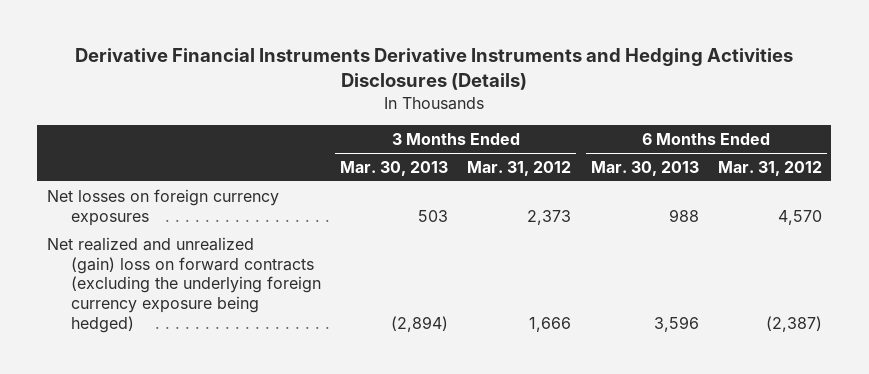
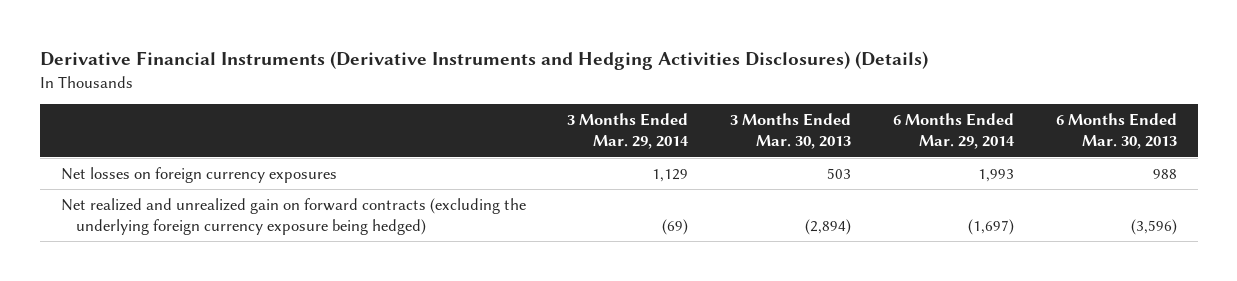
[75,48,794,91] Derivative Financial Instruments Derivative Instruments and Hedging Activities Disclosures (Details) -> [39,51,928,71] Derivative Financial Instruments (Derivative Instruments and Hedging Activities Disclosures) (Details)
[467,160,572,176] Mar. 31, 2012 -> none
[717,160,822,176] Mar. 31, 2012 -> none
none -> [567,113,690,150] 3 Months Ended Mar. 29, 2014
none -> [893,113,1016,150] 6 Months Ended Mar. 29, 2014
[46,236,321,334] Net realized and unrealized (gain) loss on forward contracts (excluding the underlying foreign currency exposure being hedged) -> [60,198,526,236] Net realized and unrealized gain on forward contracts (excluding the underlying foreign currency exposure being hedged)
[653,316,699,333] 3,596 -> [1130,219,1177,236] (3,596)

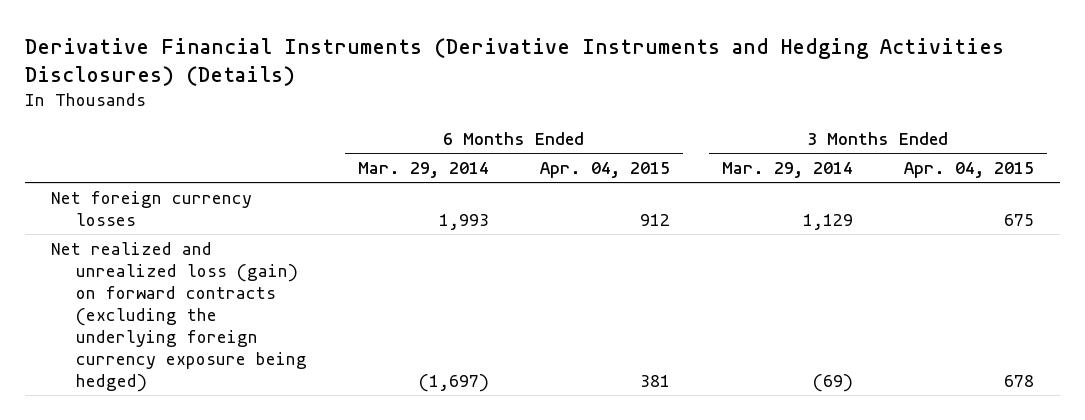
[730,113,852,150] 3 Months Ended Mar. 30, 2013 -> none
[1055,113,1177,150] 6 Months Ended Mar. 30, 2013 -> none
none -> [540,161,671,178] Apr. 04, 2015
none -> [904,161,1035,178] Apr. 04, 2015
[60,167,337,184] Net losses on foreign currency exposures -> [51,190,253,226] Net foreign currency losses
[60,198,526,236] Net realized and unrealized gain on forward contracts (excluding the underlying foreign currency exposure being hedged) -> [51,241,307,392] Net realized and unrealized loss (gain) on forward contracts (excluding the underlying foreign currency exposure being hedged)

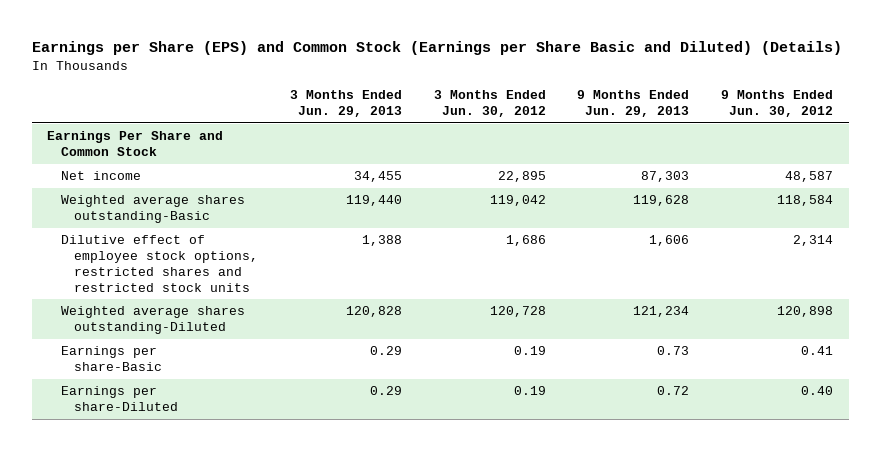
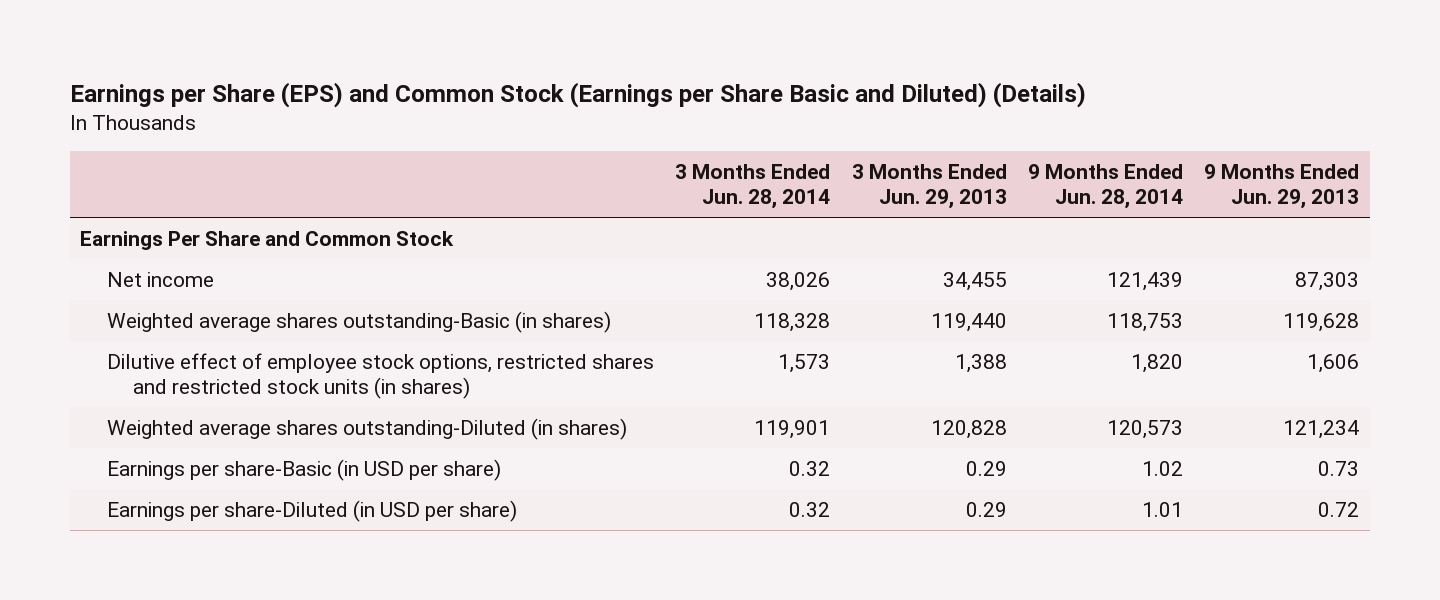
[433,90,546,118] 3 Months Ended Jun. 30, 2012 -> none
[721,90,834,118] 9 Months Ended Jun. 30, 2012 -> none
none -> [675,163,831,210] 3 Months Ended Jun. 28, 2014
none -> [1027,163,1183,210] 9 Months Ended Jun. 28, 2014
[60,195,245,224] Weighted average shares outstanding-Basic -> [106,310,611,333] Weighted average shares outstanding-Basic (in shares)
[60,235,259,292] Dilutive effect of employee stock options, restricted shares and restricted stock units -> [106,352,654,399] Dilutive effect of employee stock options, restricted shares and restricted stock units (in shares)
[60,306,245,335] Weighted average shares outstanding-Diluted -> [106,417,627,440] Weighted average shares outstanding-Diluted (in shares)
[60,346,163,372] Earnings per share-Basic -> [106,458,501,481] Earnings per share-Basic (in USD per share)
[60,386,179,412] Earnings per share-Diluted -> [106,499,517,522] Earnings per share-Diluted (in USD per share)

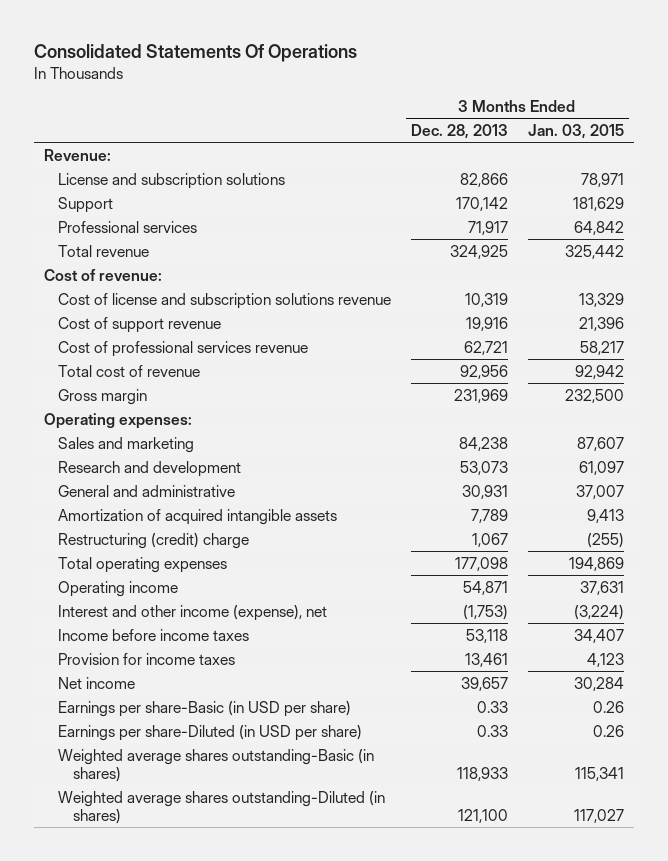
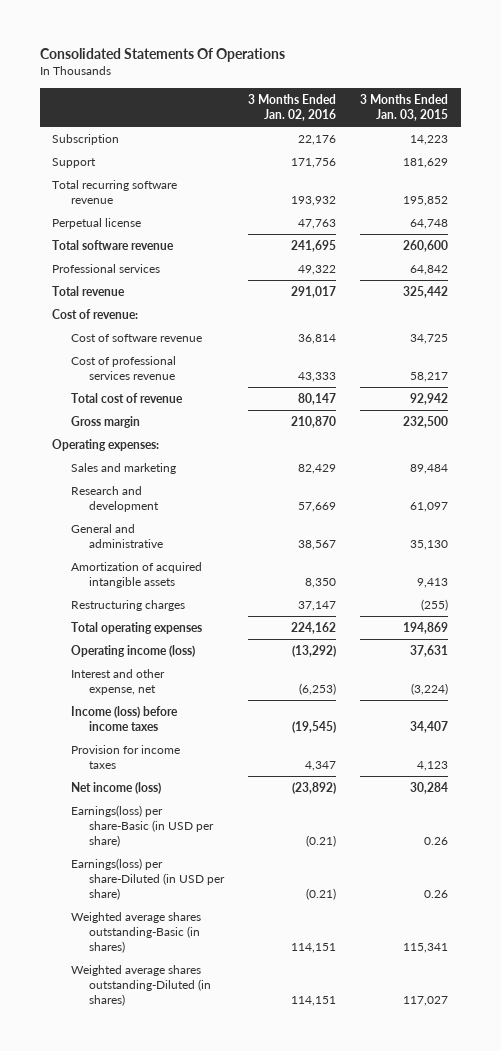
[411,123,509,139] Dec. 28, 2013 -> none
none -> [248,93,337,121] 3 Months Ended Jan. 02, 2016
[44,148,112,161] Revenue: -> none
[58,172,286,189] License and subscription solutions -> none
none -> [52,134,120,146] Subscription
none -> [52,180,178,205] Total recurring software revenue
none -> [52,218,142,230] Perpetual license
none -> [52,240,175,251] Total software revenue
[58,316,222,333] Cost of support revenue -> none
[58,292,392,309] Cost of license and subscription solutions revenue -> [70,334,202,343] Cost of software revenue
[578,292,624,307] 13,329 -> [410,334,449,345] 34,725
[576,436,624,451] 87,607 -> [410,464,449,475] 89,484
[575,484,624,499] 37,007 -> [410,540,449,551] 35,130
[58,532,250,549] Restructuring (credit) charge -> [70,600,185,612] Restructuring charges
[58,580,179,597] Operating income -> [70,645,195,658] Operating income (loss)
[58,604,328,621] Interest and other income (expense), net -> [70,669,165,696] Interest and other expense, net
[58,628,250,641] Income before income taxes -> [70,706,178,732] Income (loss) before income taxes
[58,676,136,689] Net income -> [70,782,161,795] Net income (loss)
[58,700,352,717] Earnings per share-Basic (in USD per share) -> [70,805,215,847] Earnings(loss) per share-Basic (in USD per share)
[58,724,363,741] Earnings per share-Diluted (in USD per share) -> [70,858,226,900] Earnings(loss) per share-Diluted (in USD per share)

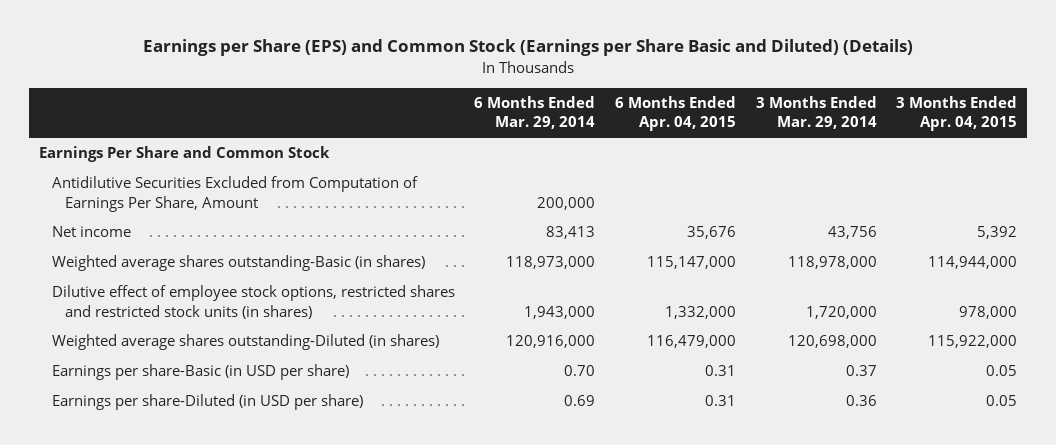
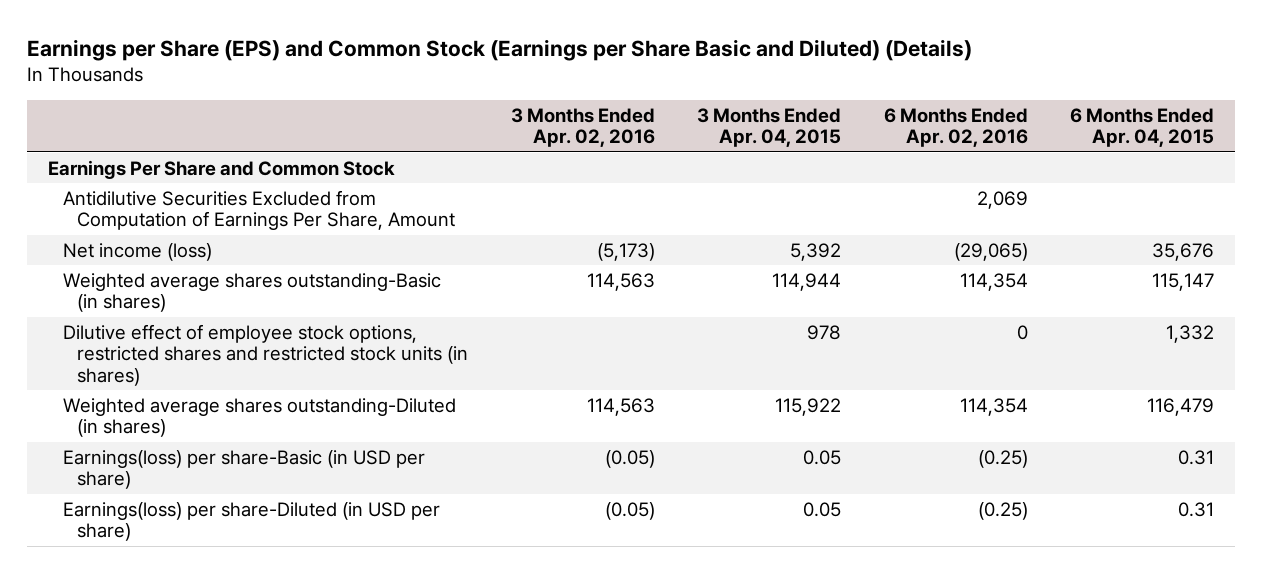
[474,96,596,130] 6 Months Ended Mar. 29, 2014 -> none
[755,96,877,130] 3 Months Ended Mar. 29, 2014 -> none
none -> [510,107,655,148] 3 Months Ended Apr. 02, 2016
none -> [883,107,1028,148] 6 Months Ended Apr. 02, 2016
[51,226,131,238] Net income -> [62,242,212,261] Net income (loss)
[647,256,737,270] 115,147,000 -> [1152,272,1215,291] 115,147
[928,256,1018,270] 114,944,000 -> [772,272,842,291] 114,944
[665,305,737,319] 1,332,000 -> [1166,324,1215,343] 1,332
[959,305,1018,319] 978,000 -> [807,324,842,340] 978
[647,335,737,349] 116,479,000 -> [1147,397,1215,416] 116,479
[928,335,1018,349] 115,922,000 -> [775,397,842,416] 115,922
[51,364,349,381] Earnings per share-Basic (in USD per share) -> [62,449,425,490] Earnings(loss) per share-Basic (in USD per share)
[51,394,363,411] Earnings per share-Diluted (in USD per share) -> [62,501,440,542] Earnings(loss) per share-Diluted (in USD per share)

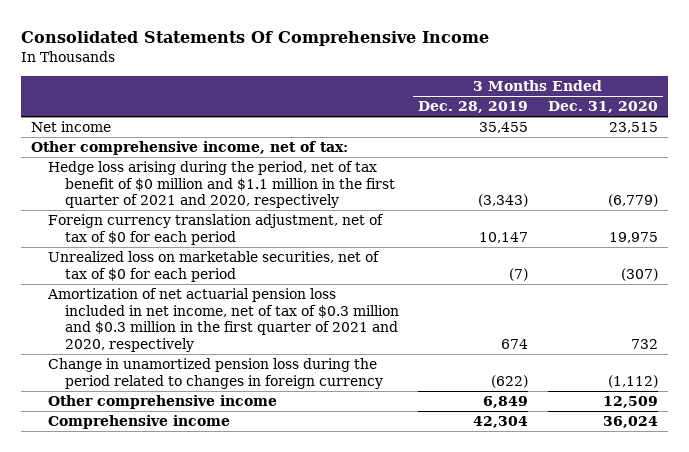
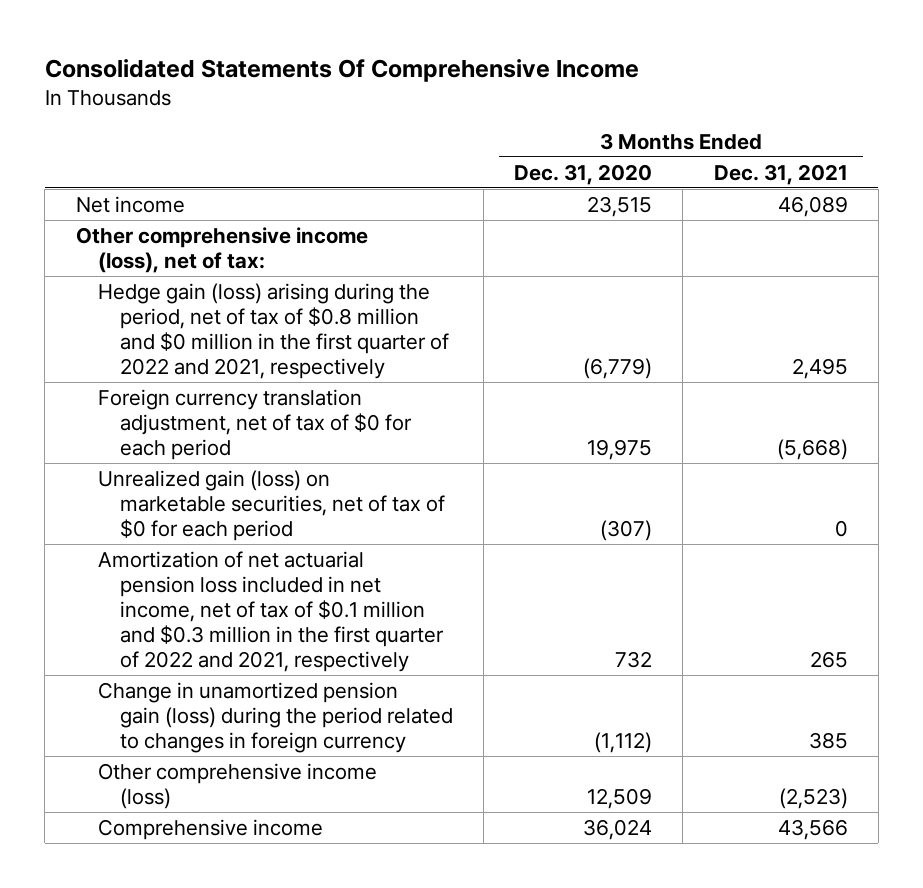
[418,101,529,114] Dec. 28, 2019 -> none
none -> [713,163,848,185] Dec. 31, 2021
[31,141,349,156] Other comprehensive income, net of tax: -> [75,226,368,273] Other comprehensive income (loss), net of tax:
[47,161,395,209] Hedge loss arising during the period, net of tax benefit of $0 million and $1.1 million in the first quarter of 2021 and 2020, respectively -> [97,282,449,380] Hedge gain (loss) arising during the period, net of tax of $0.8 million and $0 million in the first quarter of 2022 and 2021, respectively
[47,251,380,282] Unrealized loss on marketable securities, net of tax of $0 for each period -> [97,469,445,541] Unrealized gain (loss) on marketable securities, net of tax of $0 for each period
[46,288,399,353] Amortization of net actuarial pension loss included in net income, net of tax of $0.3 million and $0.3 million in the first quarter of 2021 and 2020, respectively -> [97,550,444,673] Amortization of net actuarial pension loss included in net income, net of tax of $0.1 million and $0.3 million in the first quarter of 2022 and 2021, respectively
[47,358,383,389] Change in unamortized pension loss during the period related to changes in foreign currency -> [97,681,453,753] Change in unamortized pension gain (loss) during the period related to changes in foreign currency
[47,395,277,410] Other comprehensive income -> [97,762,377,809] Other comprehensive income (loss)

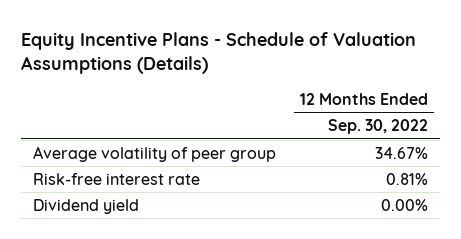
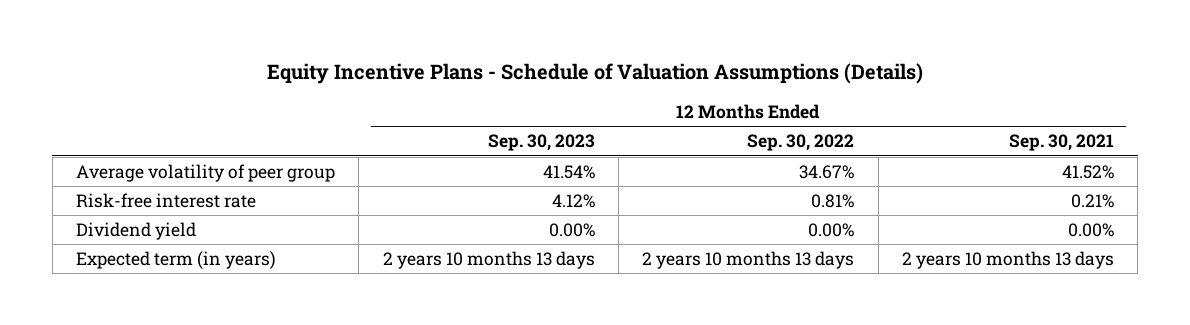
none -> [487,134,595,152] Sep. 30, 2023
none -> [1008,134,1114,152] Sep. 30, 2021
none -> [75,250,276,269] Expected term (in years)

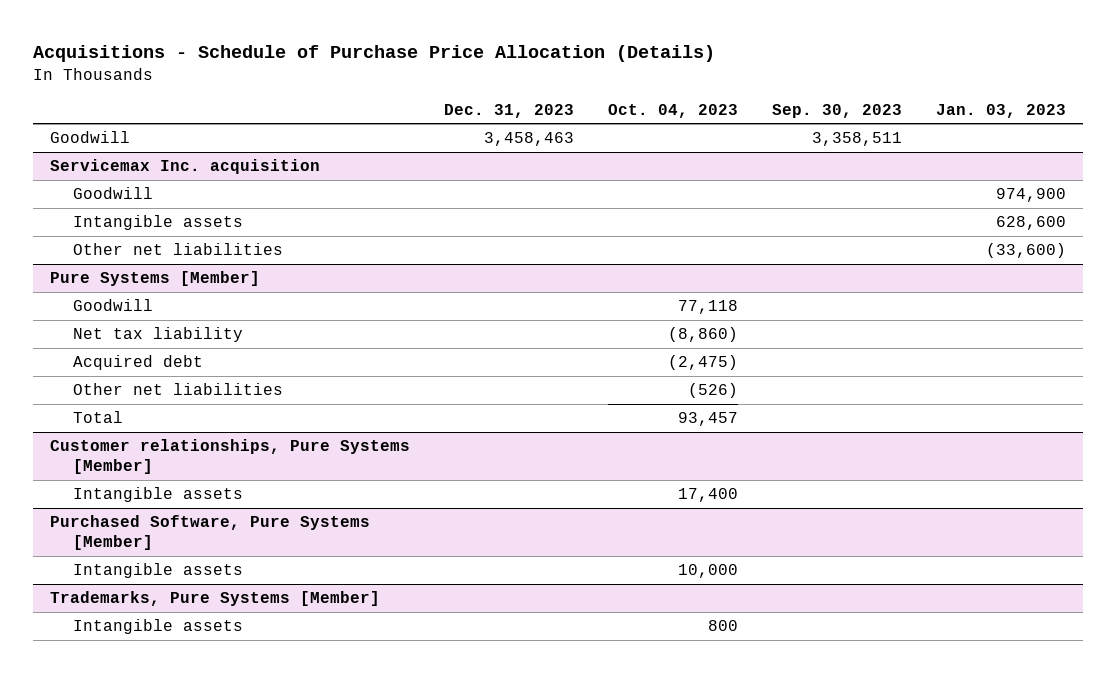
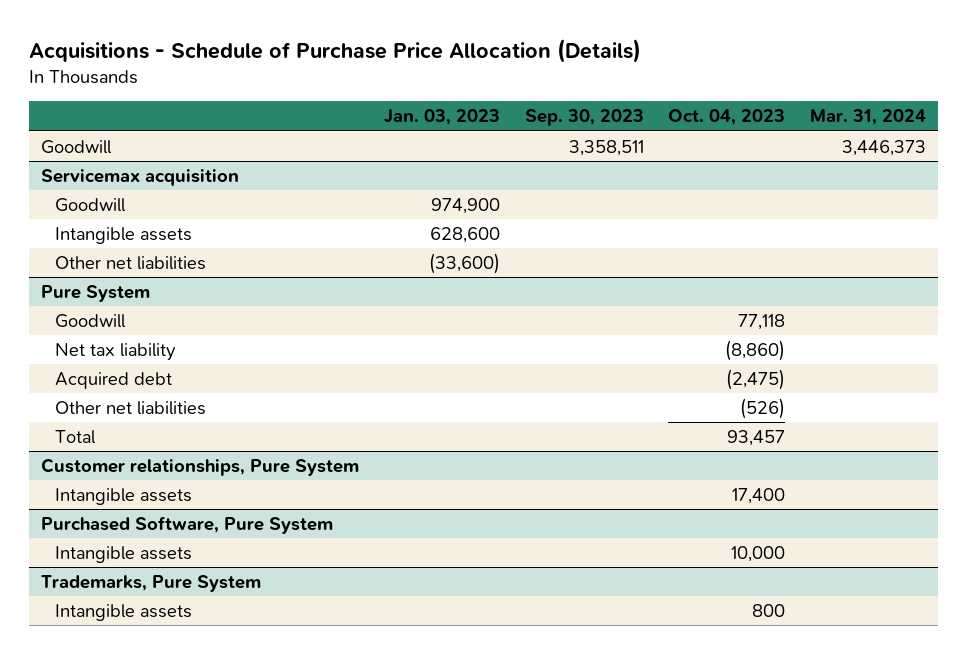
[444,103,575,118] Dec. 31, 2023 -> none
none -> [809,109,926,126] Mar. 31, 2024
[50,159,321,175] Servicemax Inc. acquisition -> [41,168,240,186] Servicemax acquisition
[50,271,261,287] Pure Systems [Member] -> [41,284,151,302] Pure System
[50,439,411,475] Customer relationships, Pure Systems [Member] -> [41,457,360,476] Customer relationships, Pure System
[50,515,371,551] Purchased Software, Pure Systems [Member] -> [41,515,334,534] Purchased Software, Pure System
[50,591,381,607] Trademarks, Pure Systems [Member] -> [41,574,262,592] Trademarks, Pure System

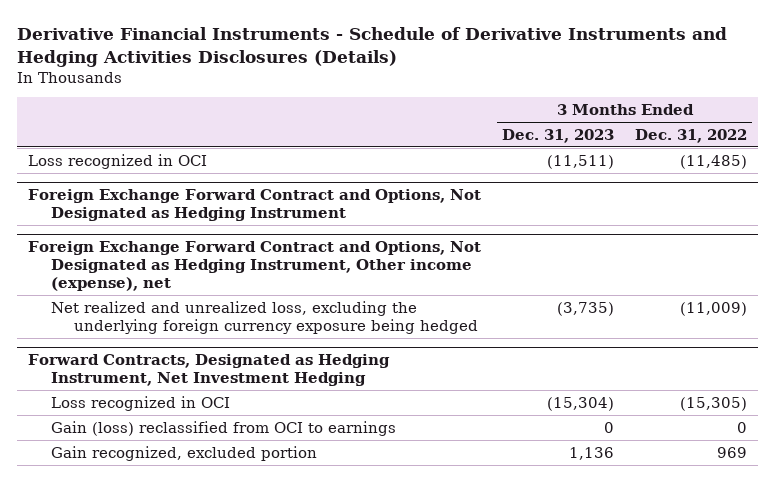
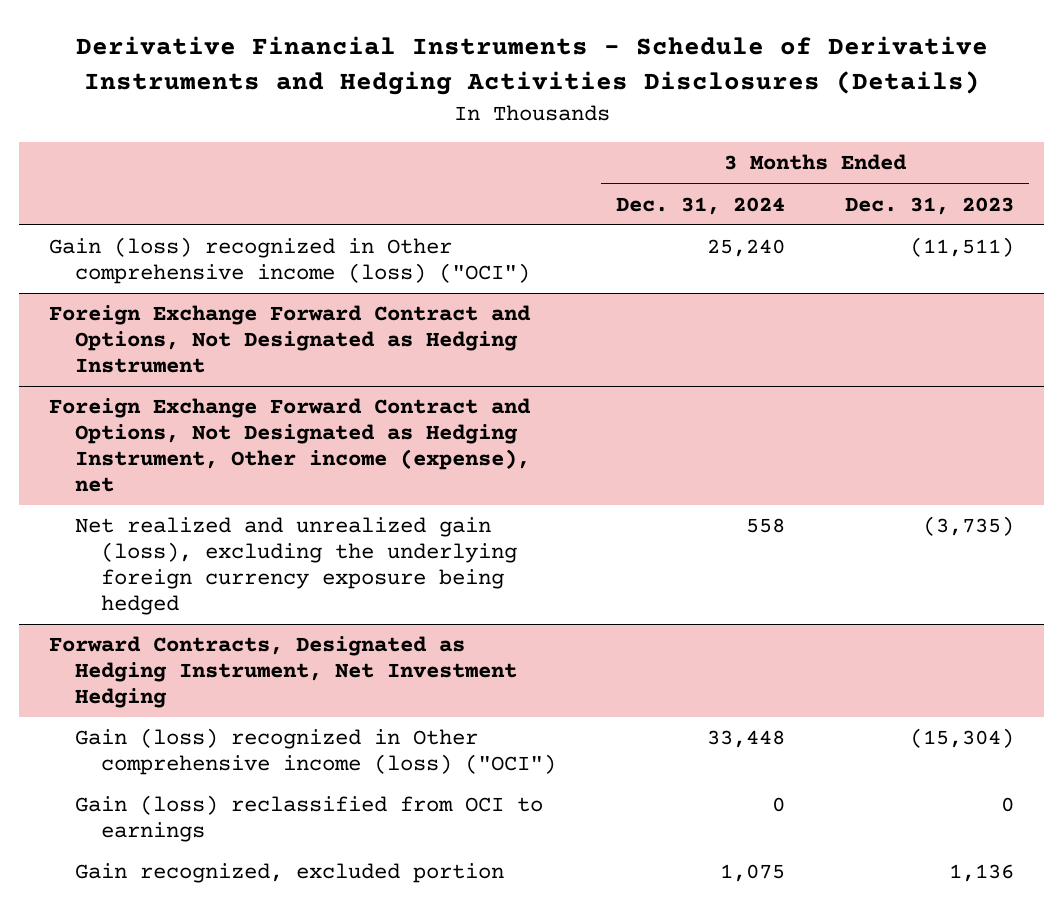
[635,128,748,143] Dec. 31, 2022 -> none
none -> [615,196,785,215] Dec. 31, 2024
[27,153,207,169] Loss recognized in OCI -> [49,237,531,285] Gain (loss) recognized in Other comprehensive income (loss) ("OCI")
[50,300,478,334] Net realized and unrealized loss, excluding the underlying foreign currency exposure being hedged -> [75,517,517,615] Net realized and unrealized gain (loss), excluding the underlying foreign currency exposure being hedged
[50,395,230,411] Loss recognized in OCI -> [75,728,556,776] Gain (loss) recognized in Other comprehensive income (loss) ("OCI")

